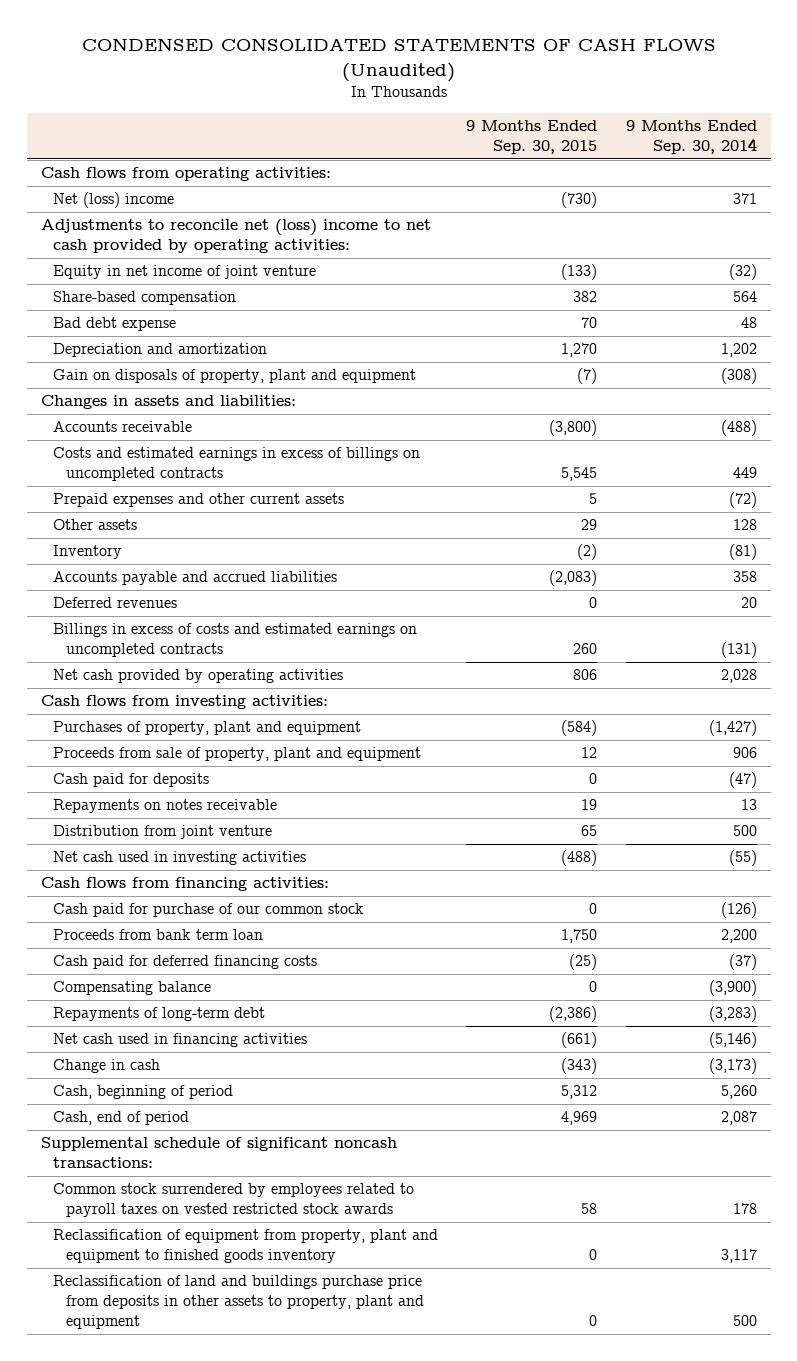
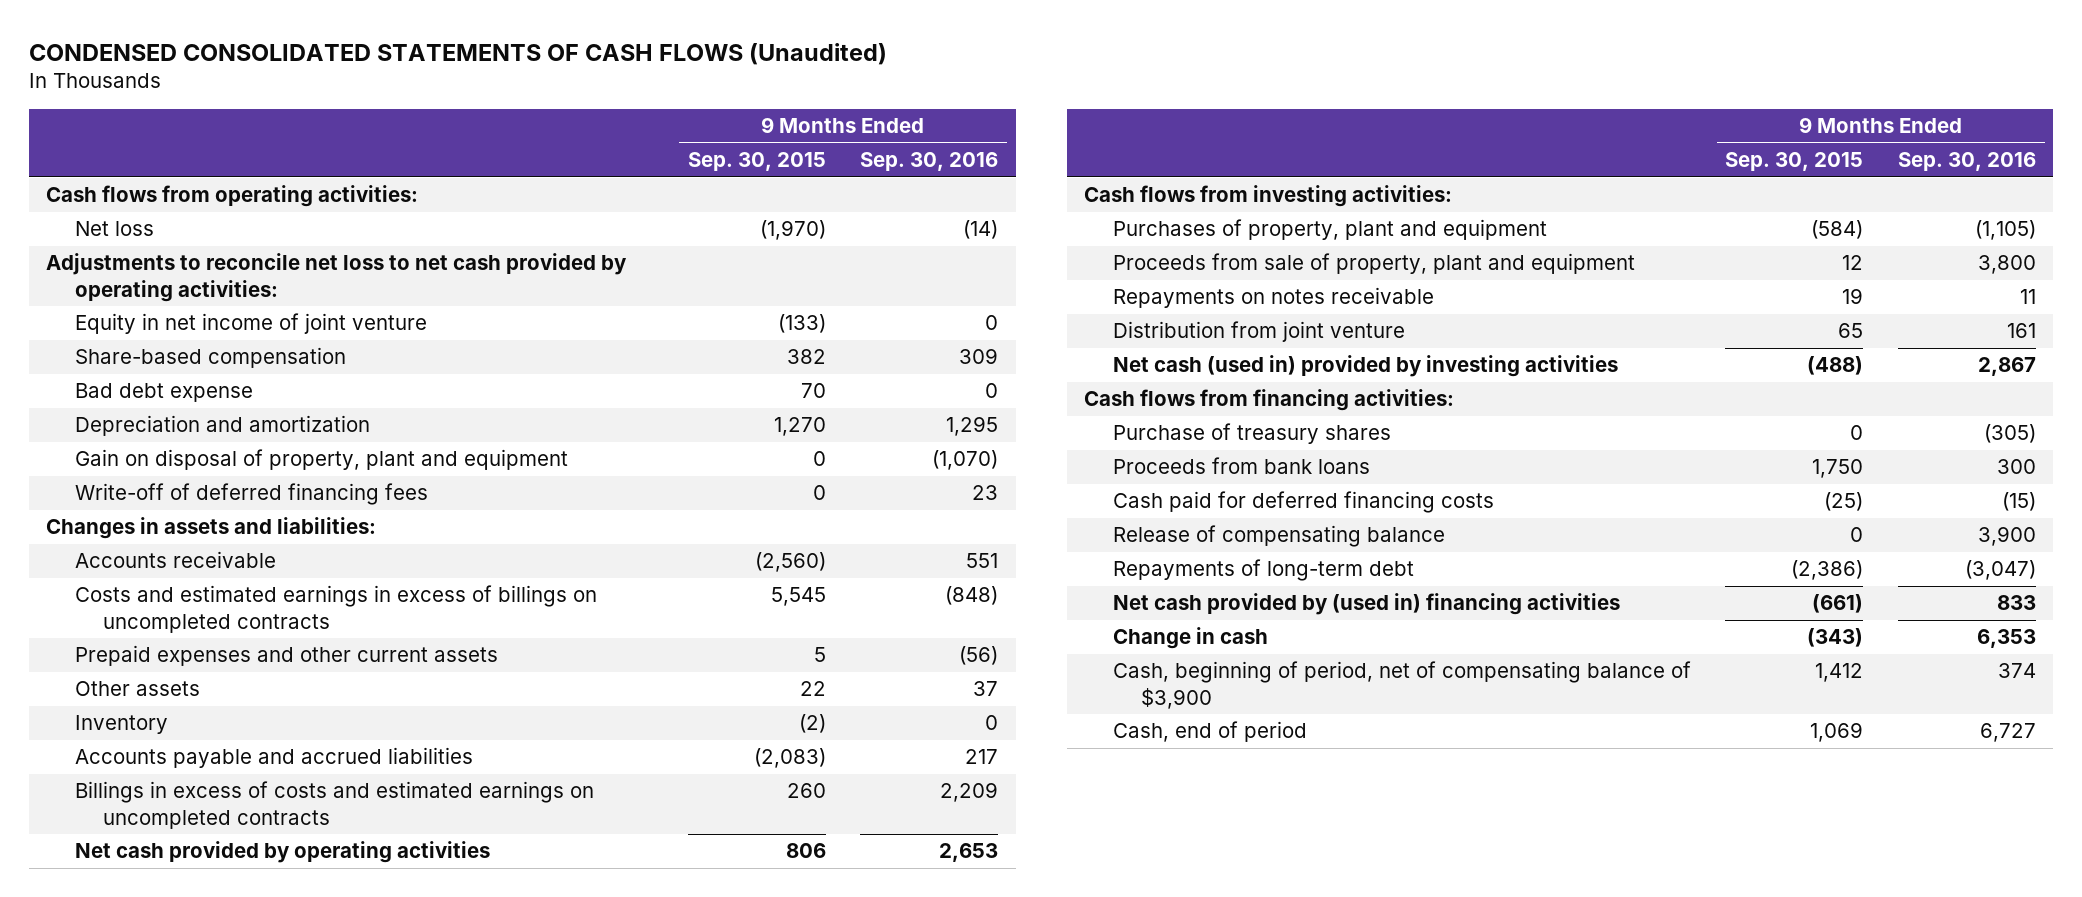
[625,120,757,155] 9 Months Ended Sep. 30, 2014 -> none
none -> [860,152,999,172] Sep. 30, 2016
[53,192,175,209] Net (loss) income -> [74,221,154,237] Net loss
[561,192,598,209] (730) -> [759,220,826,241] (1,970)
[40,219,431,254] Adjustments to reconcile net (loss) income to net cash provided by operating activities: -> [46,253,628,302] Adjustments to reconcile net loss to net cash provided by operating activities:
[53,369,417,384] Gain on disposals of property, plant and equipment -> [74,449,568,471] Gain on disposal of property, plant and equipment
[577,368,598,385] (7) -> [812,451,826,467] 0
none -> [74,483,428,506] Write-off of deferred financing fees
[549,420,598,437] (3,800) -> [754,552,826,573] (2,560)
[581,519,598,531] 29 -> [799,681,826,697] 22
[53,597,178,609] Deferred revenues -> none
[53,773,210,788] Cash paid for deposits -> none
[53,851,307,866] Net cash used in investing activities -> [1112,355,1618,378] Net cash (used in) provided by investing activities
[53,903,365,918] Cash paid for purchase of our common stock -> [1112,423,1391,445] Purchase of treasury shares
[53,929,264,941] Proceeds from bank term loan -> [1112,457,1370,475] Proceeds from bank loans
[53,981,212,996] Compensating balance -> [1112,525,1445,548] Release of compensating balance
[53,1033,308,1048] Net cash used in financing activities -> [1112,593,1620,616] Net cash provided by (used in) financing activities
[40,1137,397,1169] Supplemental schedule of significant noncash transactions: -> none
[53,1183,415,1218] Common stock surrendered by employees related to payroll taxes on vested restricted stock awards -> none
[53,1229,439,1264] Reclassification of equipment from property, plant and equipment to finished goods inventory -> none
[53,1275,424,1330] Reclassification of land and buildings purchase price from deposits in other assets to property, plant and equipment -> none
[53,1085,234,1100] Cash, beginning of period -> [1112,661,1691,709] Cash, beginning of period, net of compensating balance of $3,900
[561,1085,598,1100] 5,312 -> [1815,663,1864,683] 1,412
[561,1111,598,1126] 4,969 -> [1810,722,1864,743] 1,069

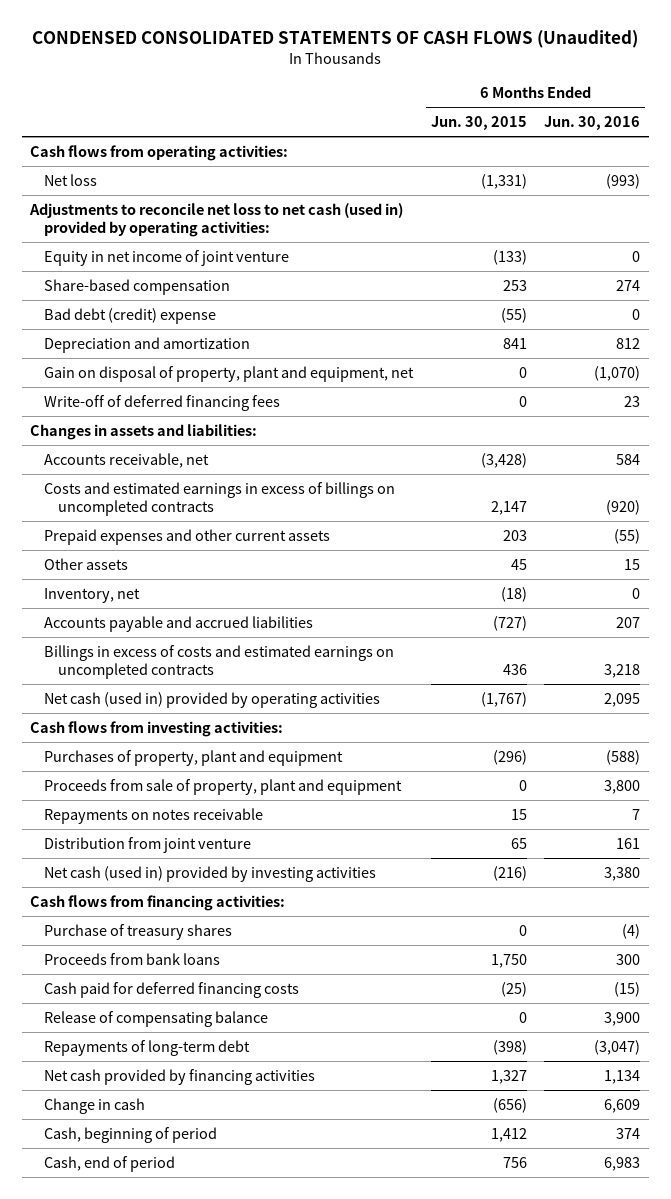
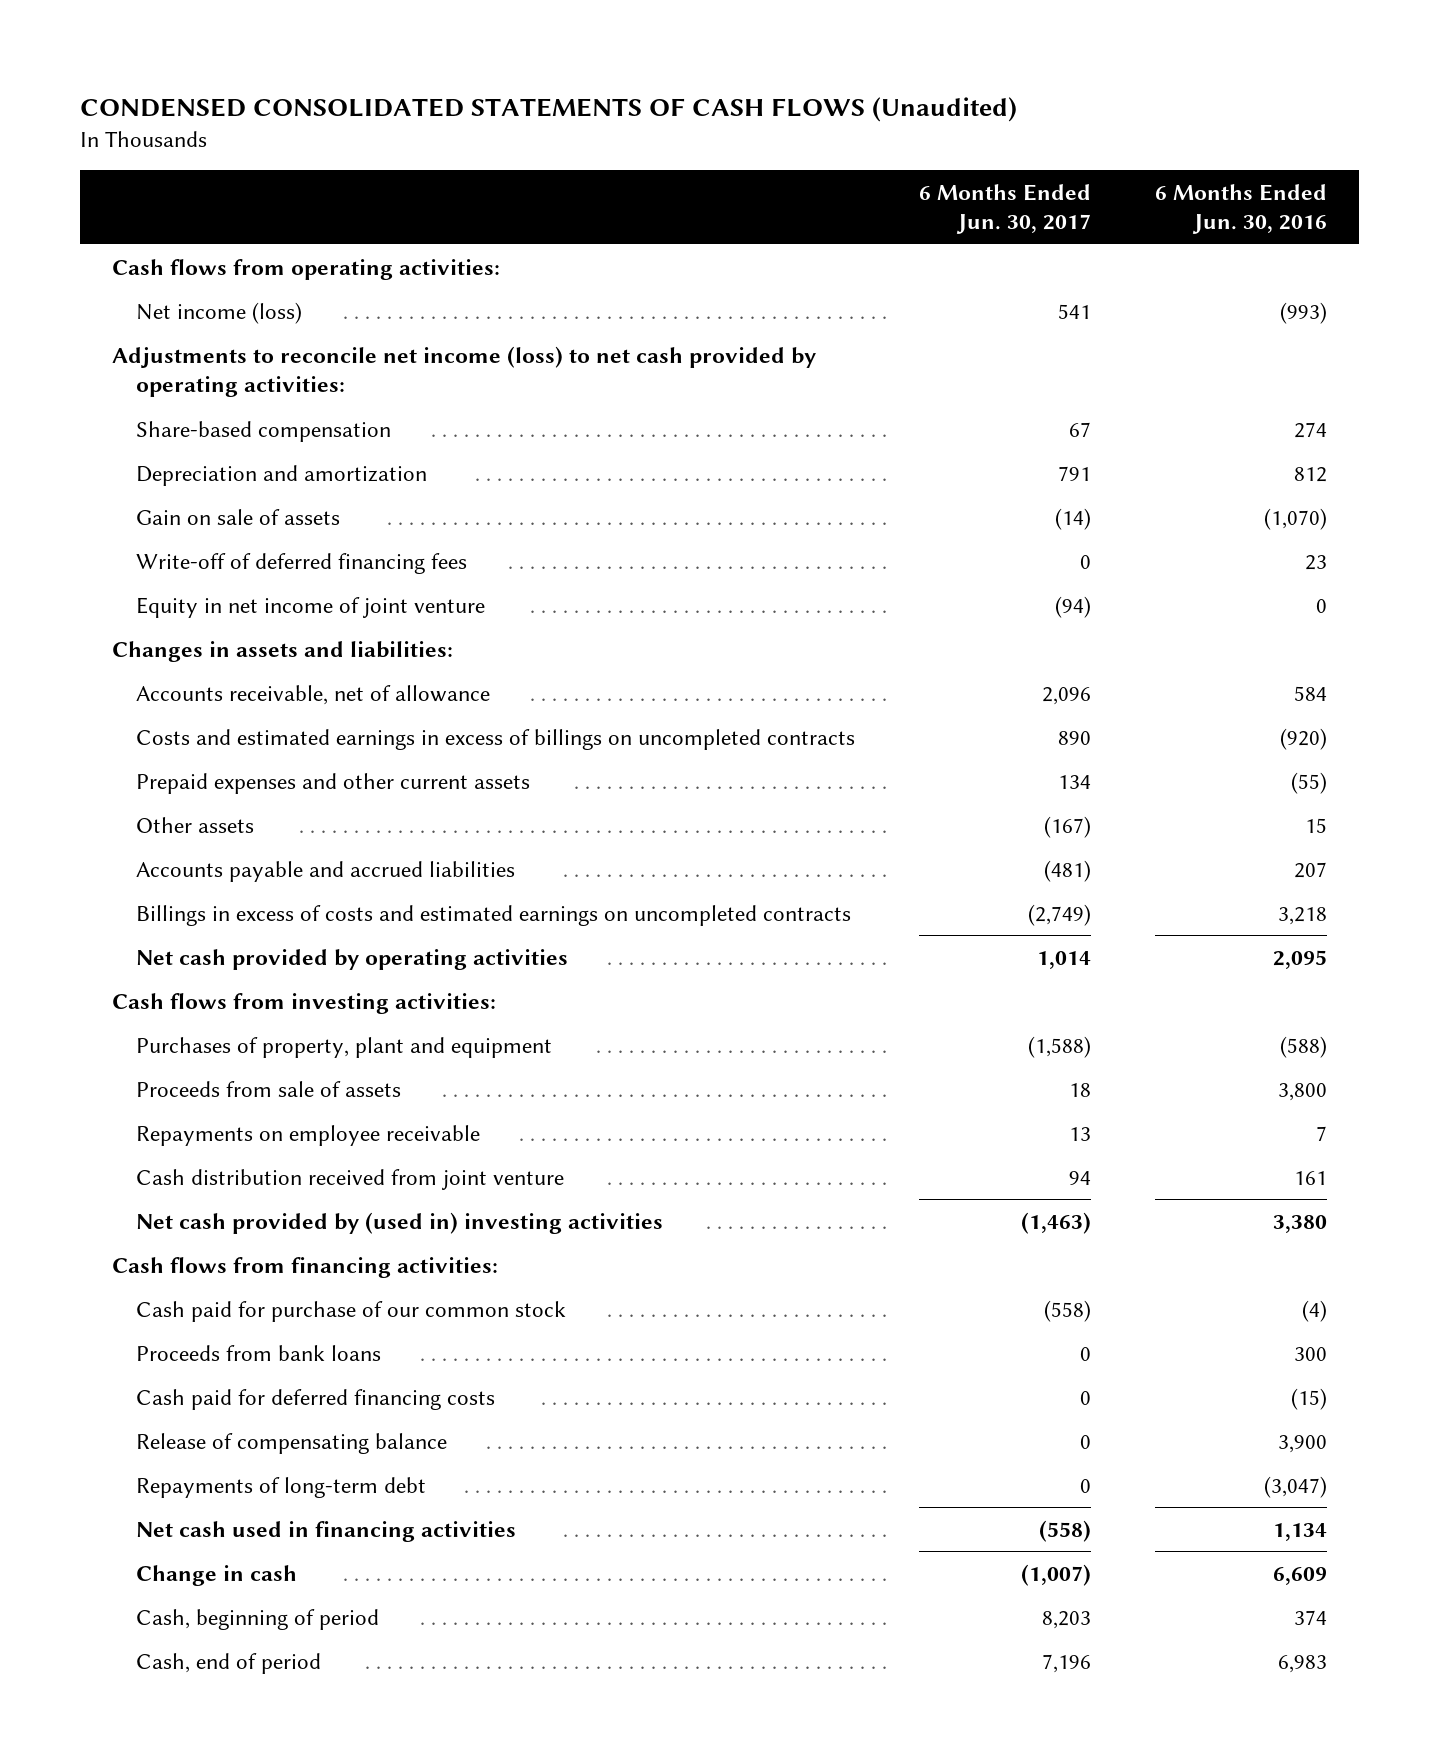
[430,116,527,131] Jun. 30, 2015 -> none
none -> [919,183,1092,235] 6 Months Ended Jun. 30, 2017
[44,173,98,186] Net loss -> [135,301,302,324] Net income (loss)
[29,202,404,237] Adjustments to reconcile net loss to net cash (used in) provided by operating activities: -> [112,345,817,398] Adjustments to reconcile net income (loss) to net cash provided by operating activities:
[44,307,217,324] Bad debt (credit) expense -> none
[44,365,415,382] Gain on disposal of property, plant and equipment, net -> none
none -> [135,508,340,525] Gain on sale of assets
[44,249,290,266] Equity in net income of joint venture -> [135,596,485,618] Equity in net income of joint venture
[44,452,210,468] Accounts receivable, net -> [135,684,490,705] Accounts receivable, net of allowance
[44,587,141,603] Inventory, net -> none
[44,691,381,708] Net cash (used in) provided by operating activities -> [135,948,568,970] Net cash provided by operating activities
[44,778,403,795] Proceeds from sale of property, plant and equipment -> none
none -> [135,1080,401,1097] Proceeds from sale of assets
[44,807,264,824] Repayments on notes receivable -> [135,1124,480,1146] Repayments on employee receivable
[44,836,252,853] Distribution from joint venture -> [135,1168,564,1190] Cash distribution received from joint venture
[44,865,377,882] Net cash (used in) provided by investing activities -> [135,1211,663,1234] Net cash provided by (used in) investing activities
[44,923,233,940] Purchase of treasury shares -> [135,1300,566,1322] Cash paid for purchase of our common stock
[44,1068,316,1085] Net cash provided by financing activities -> [135,1520,516,1542] Net cash used in financing activities

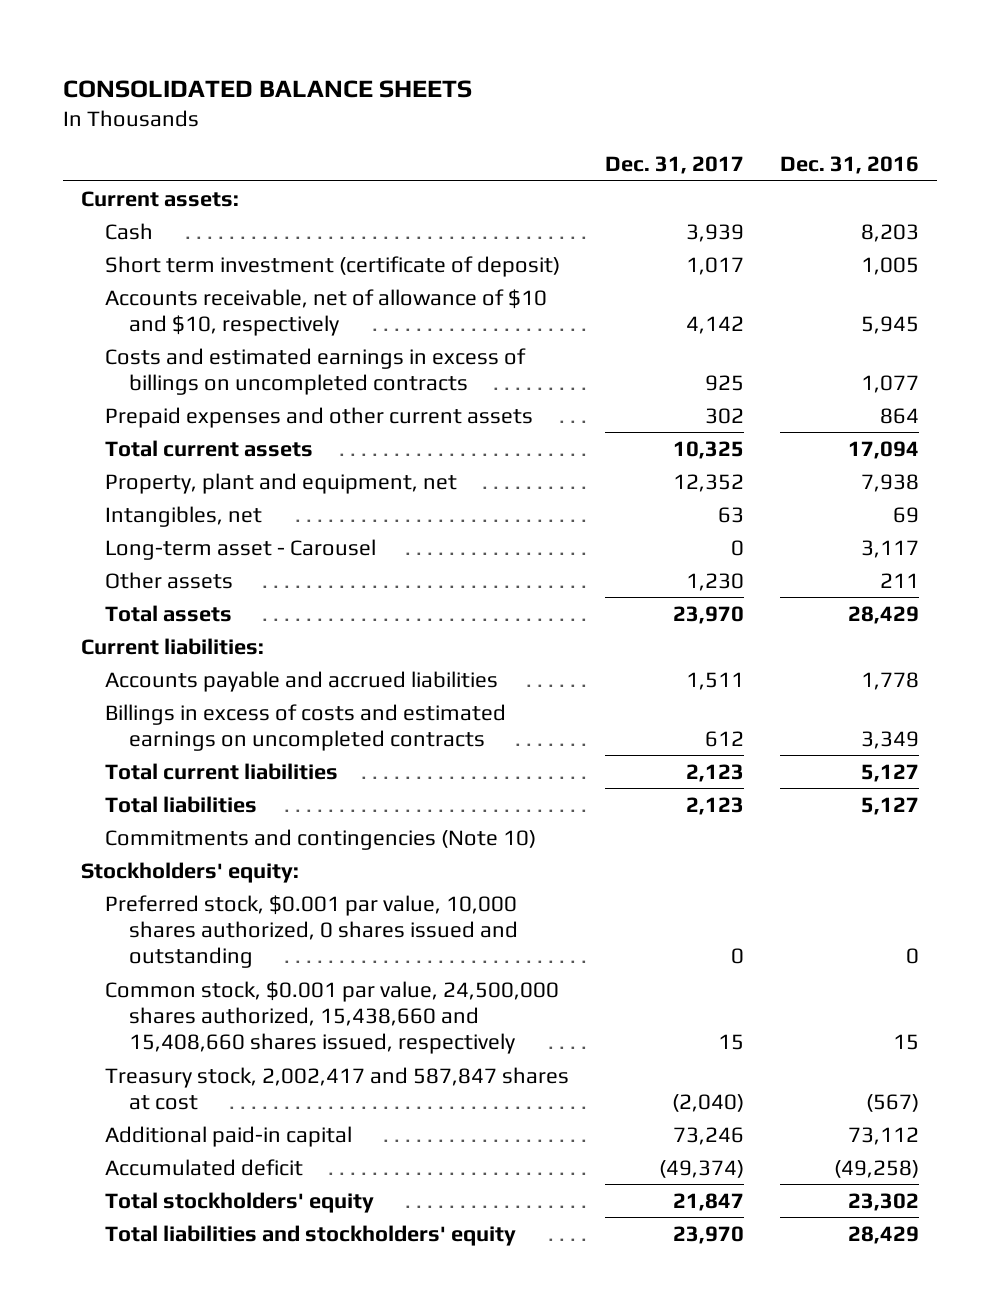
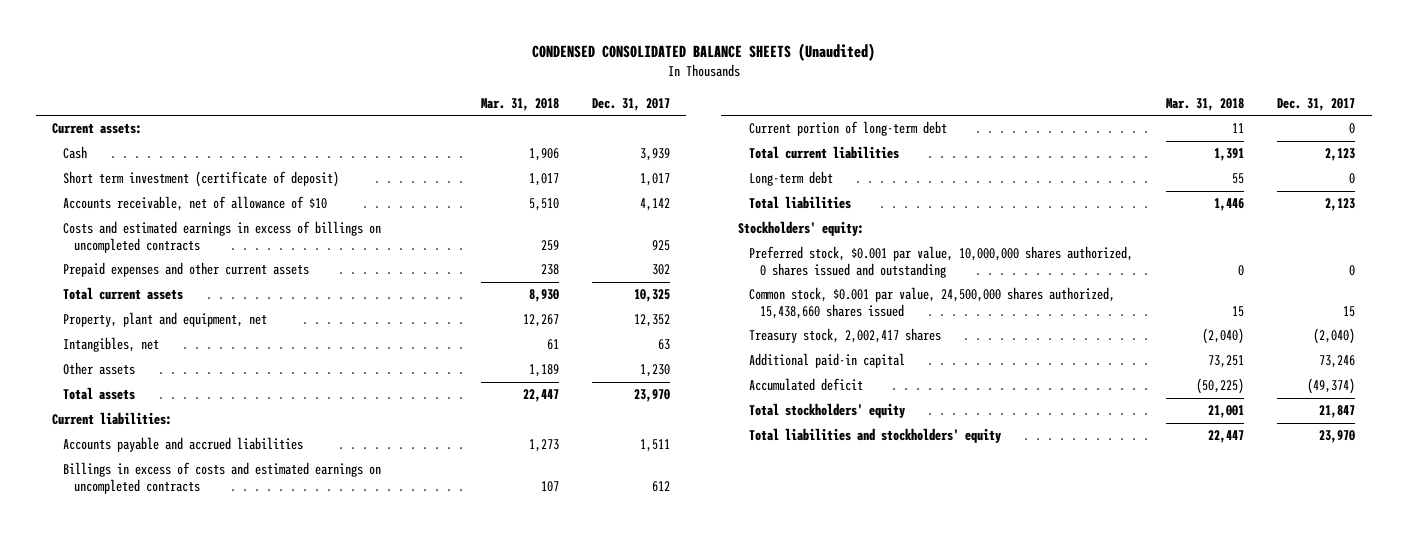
[62,79,472,98] CONSOLIDATED BALANCE SHEETS -> [531,43,875,62] CONDENSED CONSOLIDATED BALANCE SHEETS (Unaudited)
[780,156,920,175] Dec. 31, 2016 -> none
none -> [480,97,559,111] Mar. 31, 2018
[104,288,547,336] Accounts receivable, net of allowance of $10 and $10, respectively -> [63,196,328,212] Accounts receivable, net of allowance of $10
[104,538,376,560] Long-term asset - Carousel -> none
none -> [748,121,947,137] Current portion of long-term debt
none -> [748,171,833,187] Long-term debt
[104,828,536,850] Commitments and contingencies (Note 10) -> none
[104,894,518,969] Preferred stock, $0.001 par value, 10,000 shares authorized, 0 shares issued and outstanding -> [748,246,1133,278] Preferred stock, $0.001 par value, 10,000,000 shares authorized, 0 shares issued and outstanding
[104,980,559,1055] Common stock, $0.001 par value, 24,500,000 shares authorized, 15,438,660 and 15,408,660 shares issued, respectively -> [748,287,1115,319] Common stock, $0.001 par value, 24,500,000 shares authorized, 15,438,660 shares issued
[104,1066,569,1110] Treasury stock, 2,002,417 and 587,847 shares at cost -> [748,328,941,344] Treasury stock, 2,002,417 shares

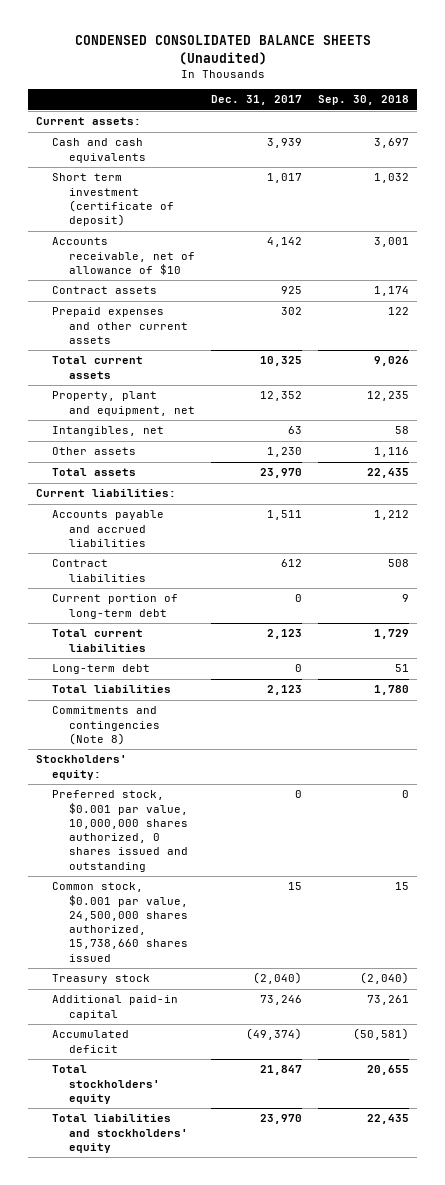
[480,97,559,111] Mar. 31, 2018 -> none
none -> [318,95,410,106] Sep. 30, 2018
[63,146,88,160] Cash -> [52,138,146,163] Cash and cash equivalents
[63,221,382,253] Costs and estimated earnings in excess of billings on uncompleted contracts -> [52,286,158,295] Contract assets
[63,462,382,494] Billings in excess of costs and estimated earnings on uncompleted contracts -> [52,559,146,582] Contract liabilities
none -> [52,706,160,745] Commitments and contingencies (Note 8)
[748,287,1115,319] Common stock, $0.001 par value, 24,500,000 shares authorized, 15,438,660 shares issued -> [52,882,188,962] Common stock, $0.001 par value, 24,500,000 shares authorized, 15,738,660 shares issued
[748,328,941,344] Treasury stock, 2,002,417 shares -> [52,974,151,985] Treasury stock

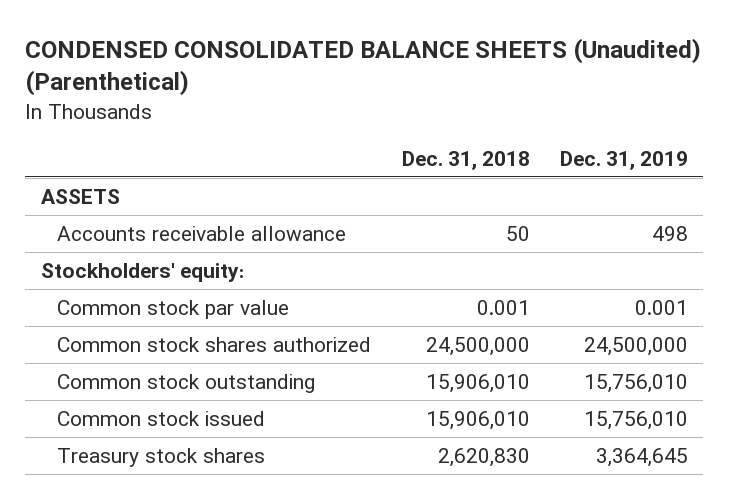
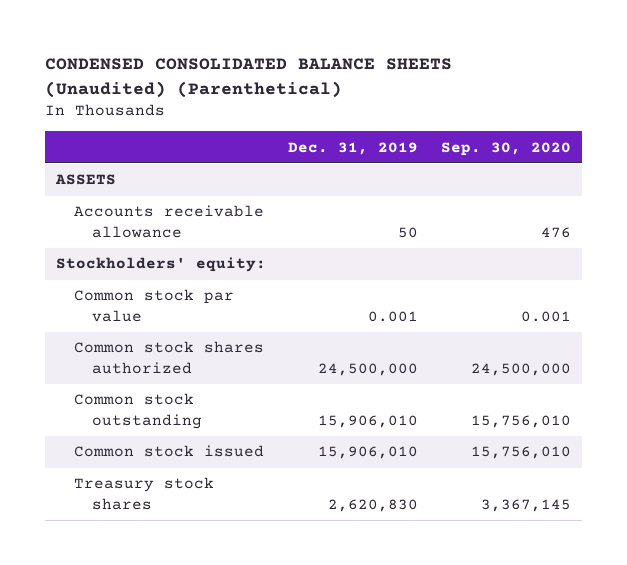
[401,150,530,170] Dec. 31, 2018 -> none
none -> [440,141,571,156] Sep. 30, 2020
[652,226,689,242] 498 -> [398,226,419,238] 50
[584,374,689,394] 15,756,010 -> [318,414,419,428] 15,906,010
[584,411,689,431] 15,756,010 -> [318,446,419,460] 15,906,010
[596,448,689,468] 3,364,645 -> [328,498,419,512] 2,620,830

